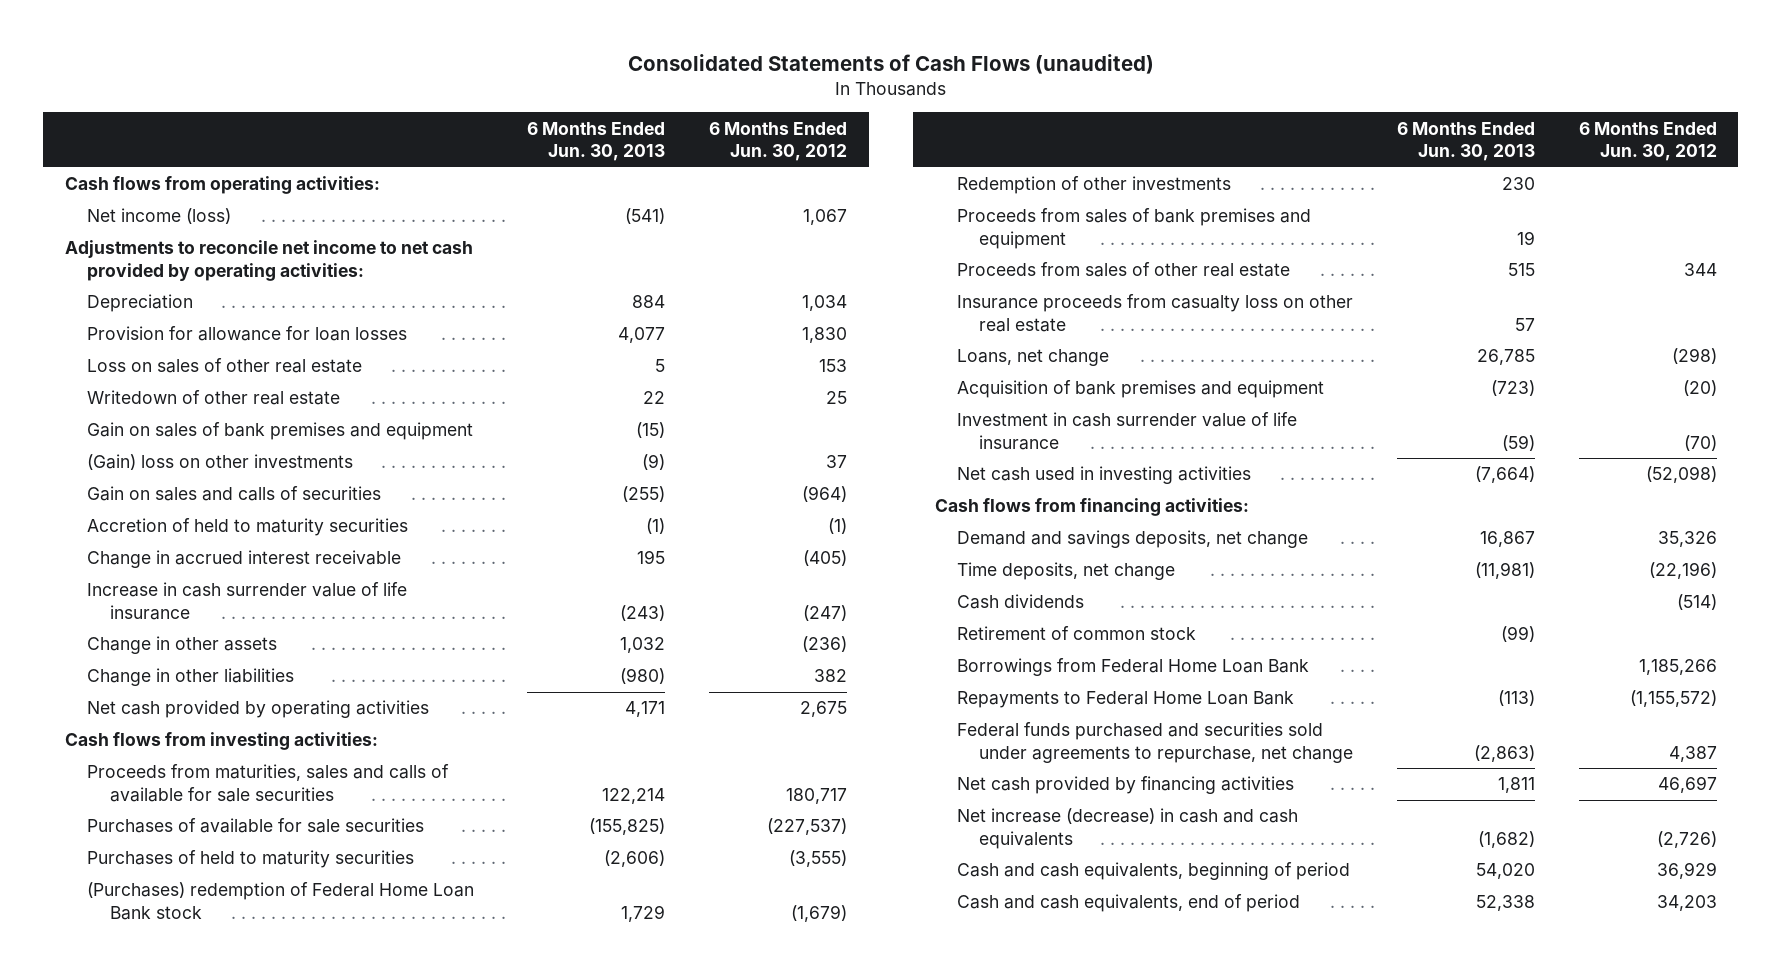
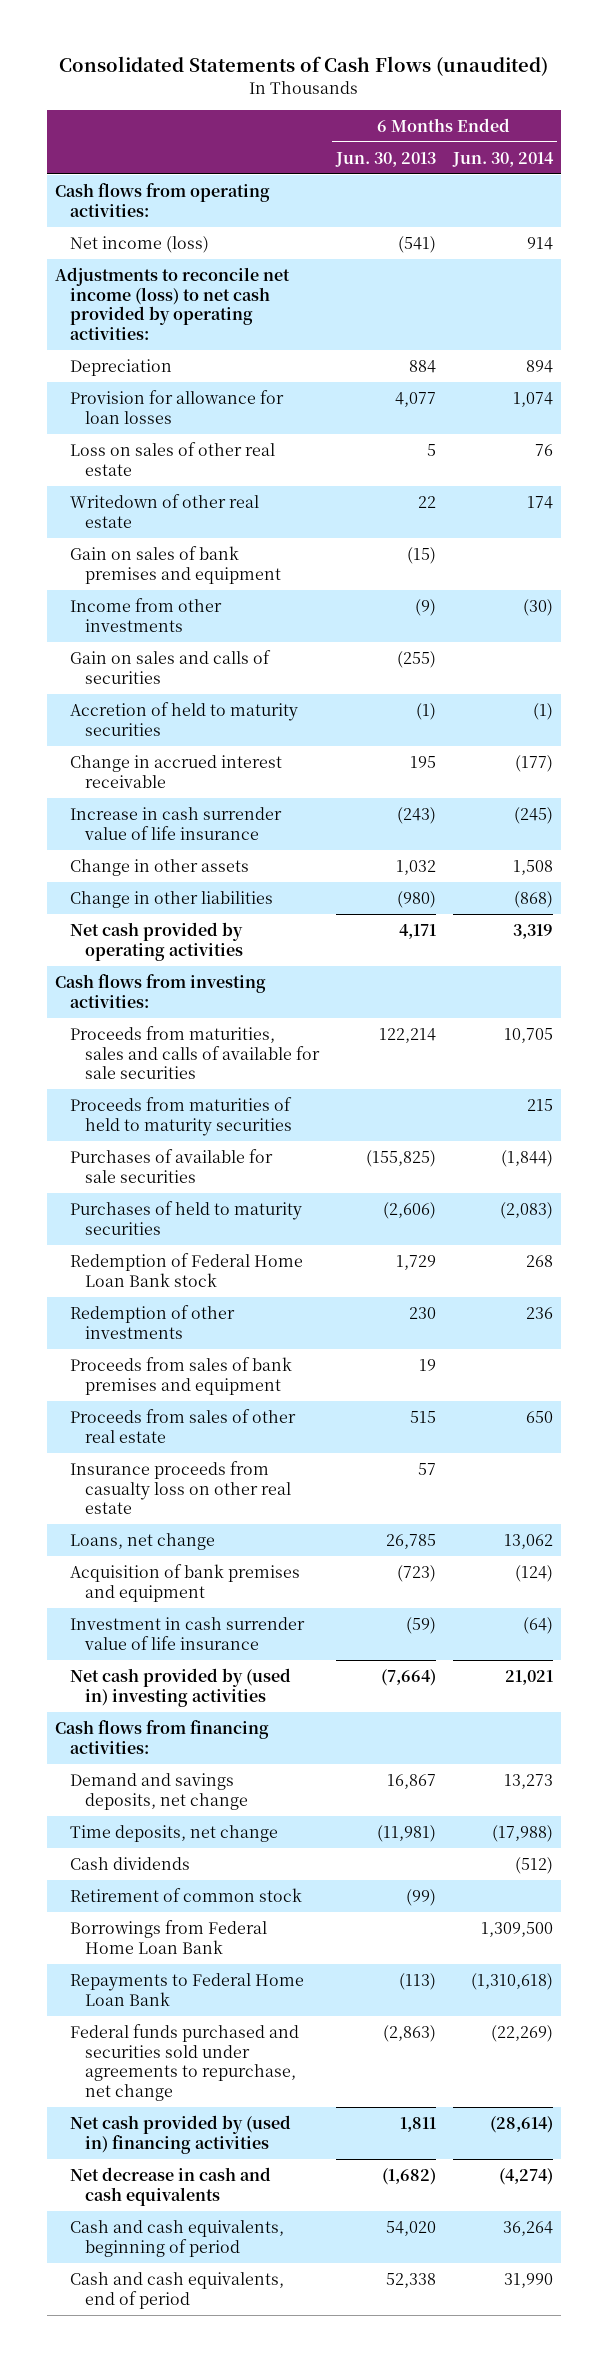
[708,121,847,162] 6 Months Ended Jun. 30, 2012 -> none
none -> [451,151,554,167] Jun. 30, 2014
[65,240,474,281] Adjustments to reconcile net income to net cash provided by operating activities: -> [55,266,291,341] Adjustments to reconcile net income (loss) to net cash provided by operating activities:
[87,454,354,471] (Gain) loss on other investments -> [70,597,223,632] Income from other investments
none -> [70,1096,293,1136] Proceeds from maturities of held to maturity securities
[87,882,475,920] (Purchases) redemption of Federal Home Loan Bank stock -> [70,1252,304,1287] Redemption of Federal Home Loan Bank stock
[957,466,1252,485] Net cash used in investing activities -> [70,1667,292,1707] Net cash provided by (used in) investing activities
[957,776,1295,795] Net cash provided by financing activities -> [70,2114,292,2154] Net cash provided by (used in) financing activities
[957,808,1299,849] Net increase (decrease) in cash and cash equivalents -> [70,2166,272,2206] Net decrease in cash and cash equivalents

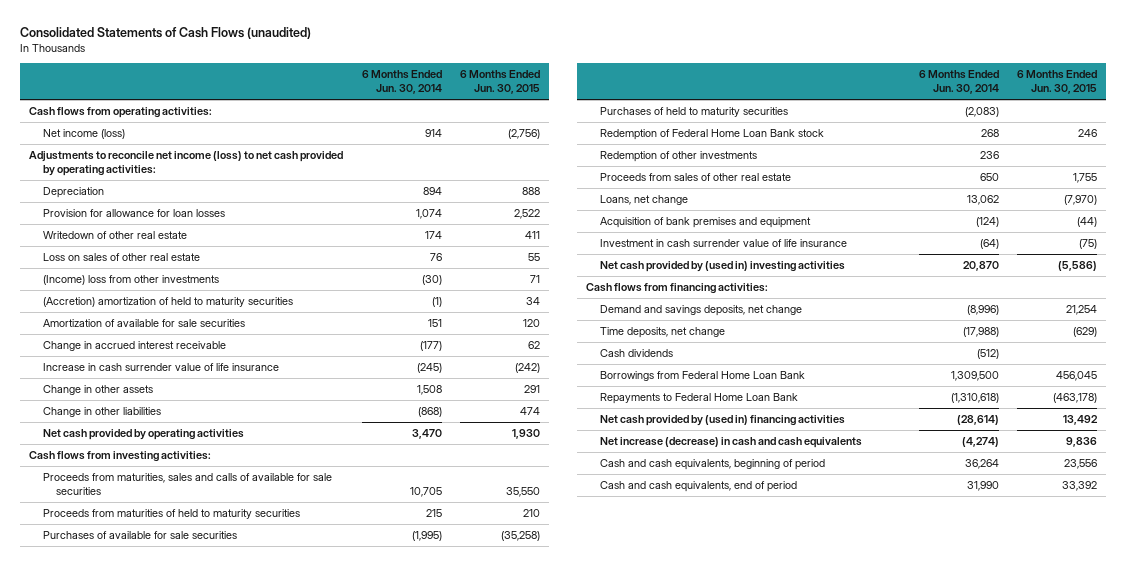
[334,151,436,167] Jun. 30, 2013 -> none
none -> [460,70,541,95] 6 Months Ended Jun. 30, 2015
[70,545,281,584] Gain on sales of bank premises and equipment -> none
[70,649,272,684] Gain on sales and calls of securities -> none
[70,441,276,476] Loss on sales of other real estate -> [42,253,200,262] Loss on sales of other real estate
[70,597,223,632] Income from other investments -> [42,275,219,286] (Income) loss from other investments
[70,701,299,736] Accretion of held to maturity securities -> [42,297,293,308] (Accretion) amortization of held to maturity securities
none -> [42,319,245,328] Amortization of available for sale securities
[512,923,553,939] 3,319 -> [411,429,442,440] 3,470
[500,1149,553,1167] (1,844) -> [411,531,442,542] (1,995)
[70,1356,293,1395] Proceeds from sales of bank premises and equipment -> none
[70,1460,291,1515] Insurance proceeds from casualty loss on other real estate -> none
[504,1669,553,1685] 21,021 -> [962,261,999,272] 20,870
[503,1773,553,1789] 13,273 -> [966,305,999,316] (8,996)
[70,1887,303,1902] Retirement of common stock -> none
[70,2023,300,2102] Federal funds purchased and securities sold under agreements to repurchase, net change -> none
[70,2166,272,2206] Net decrease in cash and cash equivalents -> [599,437,862,449] Net increase (decrease) in cash and cash equivalents

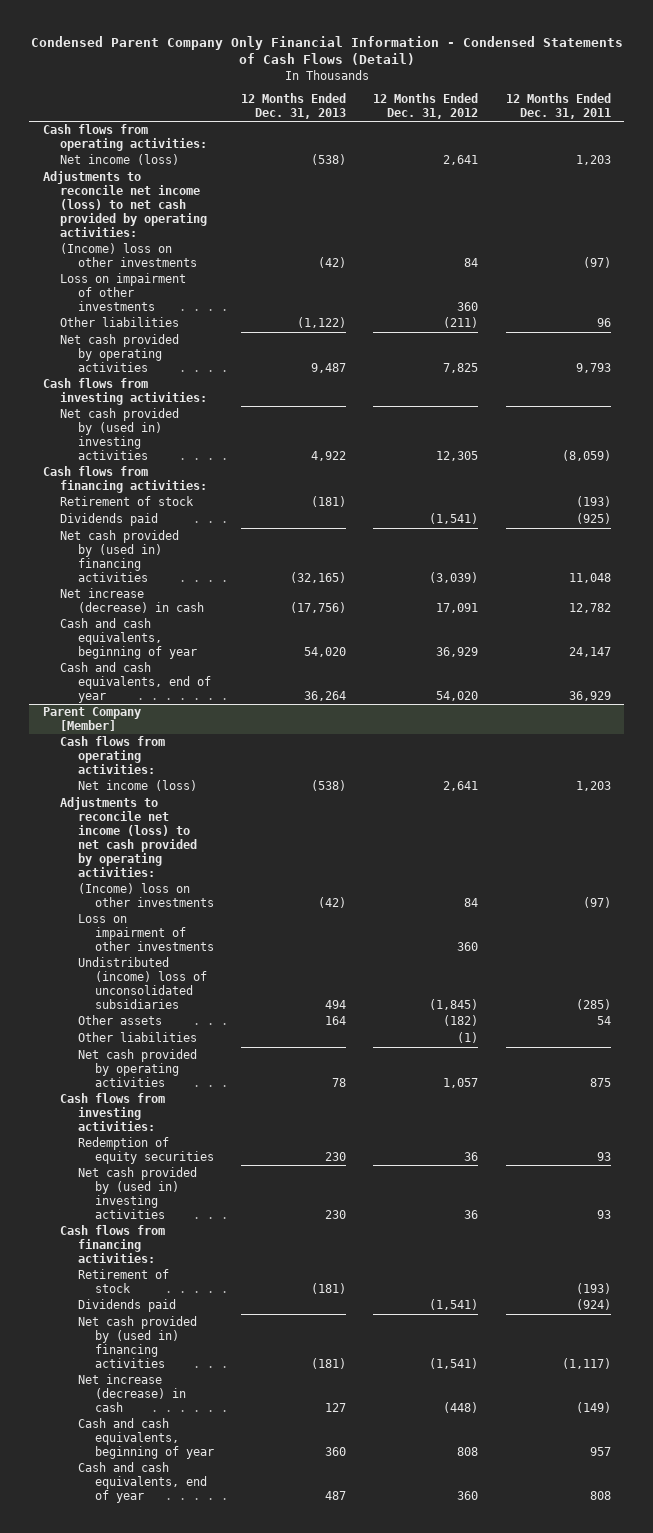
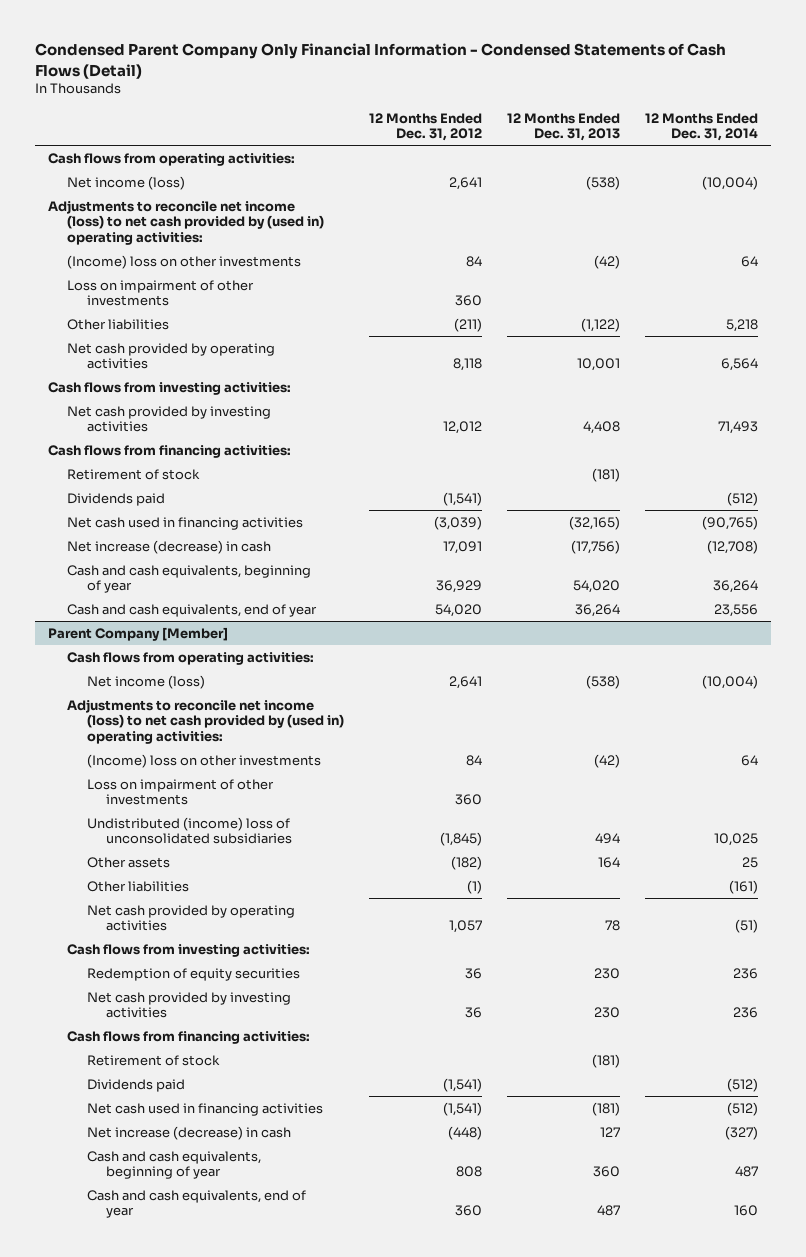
[505,93,611,120] 12 Months Ended Dec. 31, 2011 -> none
none -> [645,112,759,142] 12 Months Ended Dec. 31, 2014
[42,171,208,237] Adjustments to reconcile net income (loss) to net cash provided by operating activities: -> [47,199,325,245] Adjustments to reconcile net income (loss) to net cash provided by (used in) operating activities:
[311,363,347,374] 9,487 -> [576,358,620,372] 10,001
[443,363,479,374] 7,825 -> [452,358,482,372] 8,118
[60,408,180,460] Net cash provided by (used in) investing activities -> [67,405,272,433] Net cash provided by investing activities
[311,450,347,461] 4,922 -> [582,421,620,435] 4,408
[436,450,479,461] 12,305 -> [442,421,482,435] 12,012
[60,530,180,582] Net cash provided by (used in) financing activities -> [67,516,304,530] Net cash used in financing activities
[60,797,197,877] Adjustments to reconcile net income (loss) to net cash provided by operating activities: -> [67,698,344,744] Adjustments to reconcile net income (loss) to net cash provided by (used in) operating activities:
[77,1167,197,1219] Net cash provided by (used in) investing activities -> [86,991,291,1019] Net cash provided by investing activities
[77,1316,197,1368] Net cash provided by (used in) financing activities -> [86,1102,323,1116] Net cash used in financing activities

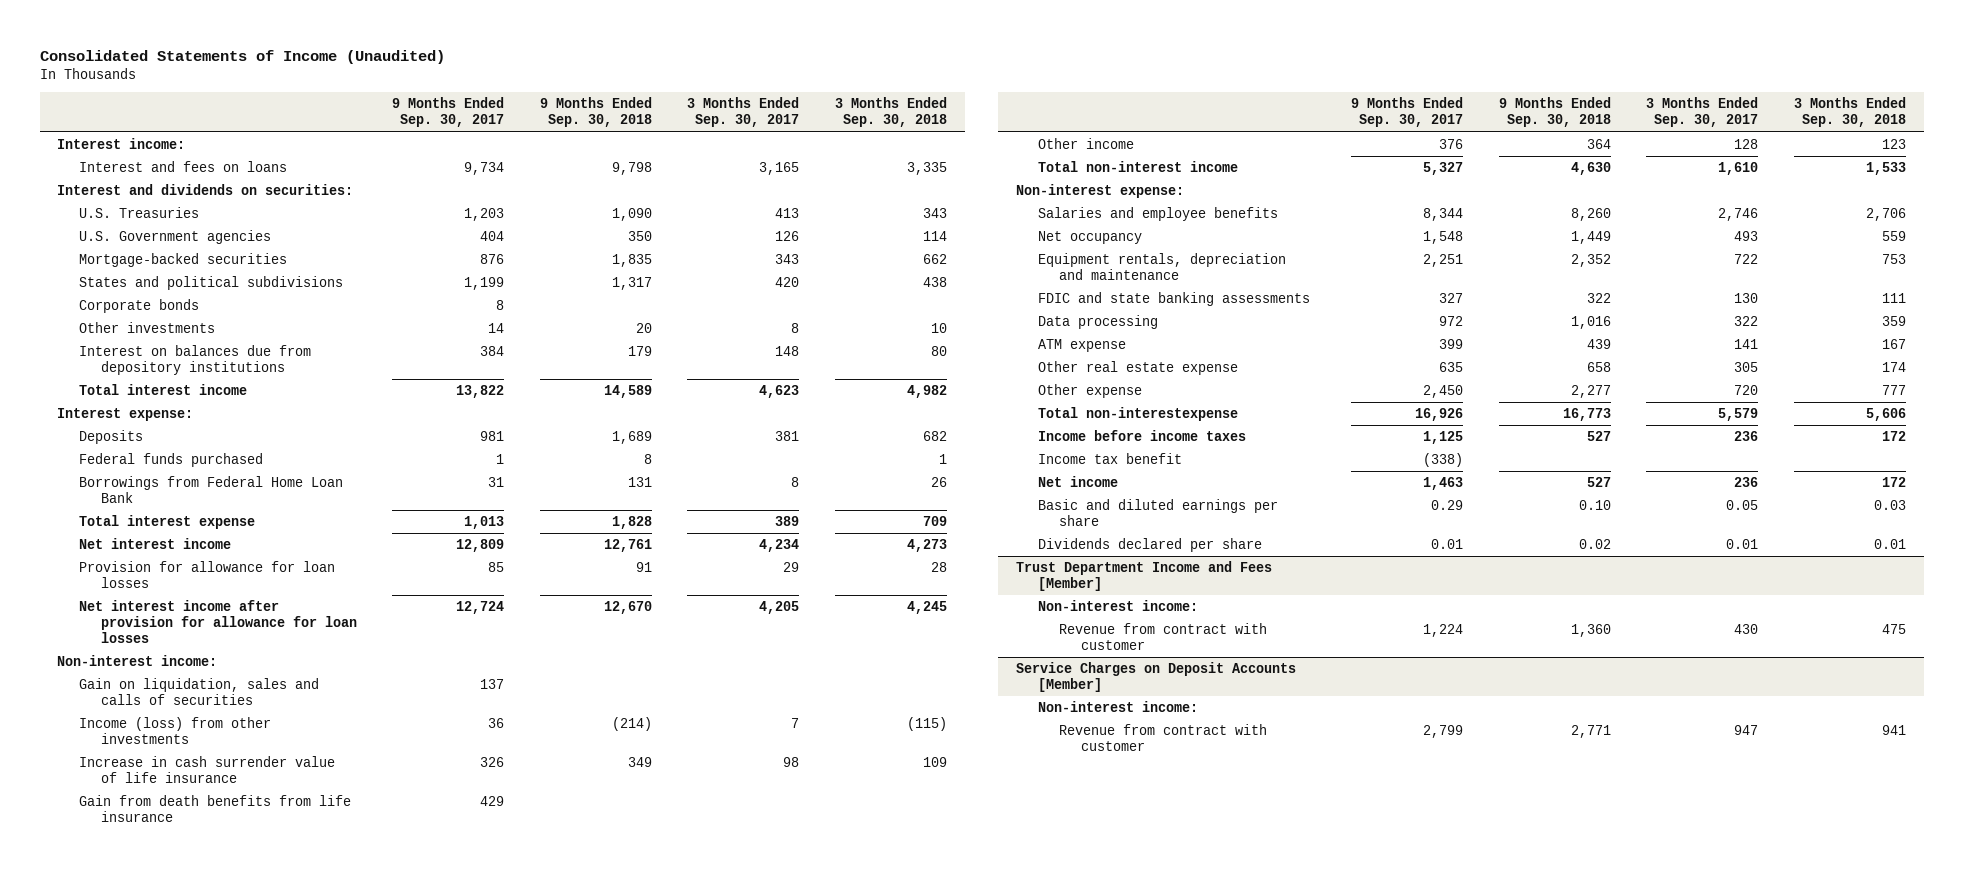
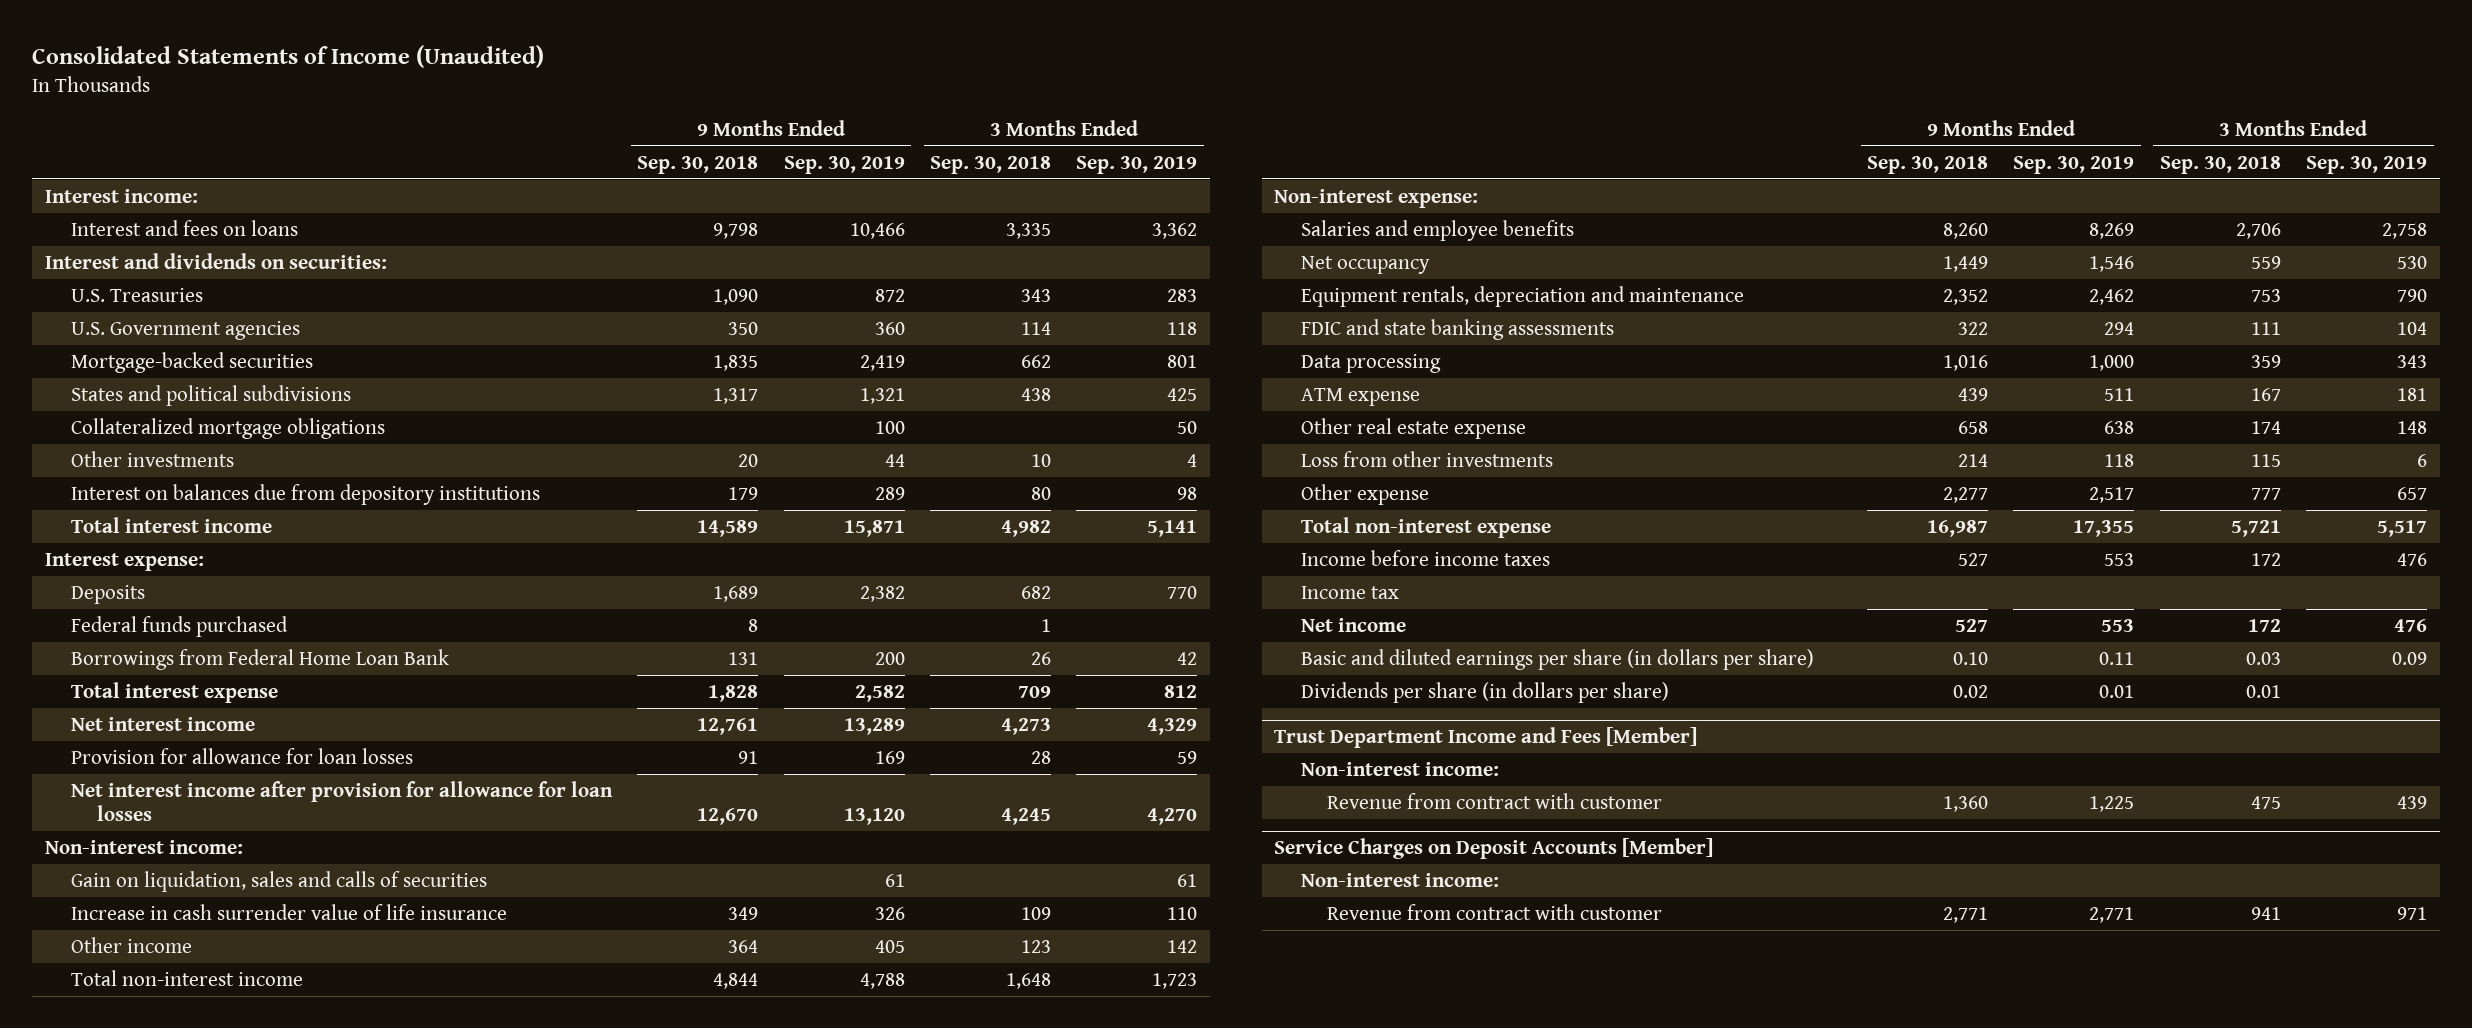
[392,97,505,128] 9 Months Ended Sep. 30, 2017 -> none
[687,97,800,128] 3 Months Ended Sep. 30, 2017 -> none
none -> [783,155,905,174] Sep. 30, 2019
none -> [1076,155,1198,174] Sep. 30, 2019
[78,299,199,314] Corporate bonds -> none
none -> [70,417,385,439] Collateralized mortgage obligations
[78,717,271,745] Income (loss) from other investments -> none
[78,795,351,823] Gain from death benefits from life insurance -> none
[1570,162,1611,176] 4,630 -> [713,972,759,989] 4,844
[1865,162,1906,176] 1,533 -> [1005,972,1051,989] 1,648
none -> [1300,450,1553,467] Loss from other investments
[1037,407,1238,422] Total non-interestexpense -> [1300,516,1551,538] Total non-interest expense
[1562,408,1611,422] 16,773 -> [1926,519,1988,537] 16,987
[1865,408,1906,422] 5,606 -> [2230,519,2281,537] 5,721
[1037,453,1182,465] Income tax benefit -> [1300,585,1399,599] Income tax
[1037,499,1278,527] Basic and diluted earnings per share -> [1300,648,1814,670] Basic and diluted earnings per share (in dollars per share)
[1037,538,1262,553] Dividends declared per share -> [1300,681,1669,703] Dividends per share (in dollars per share)

